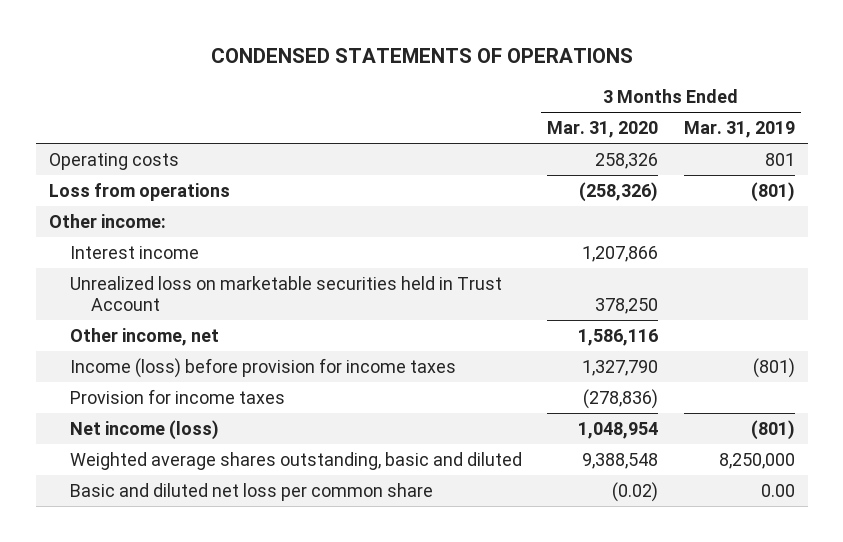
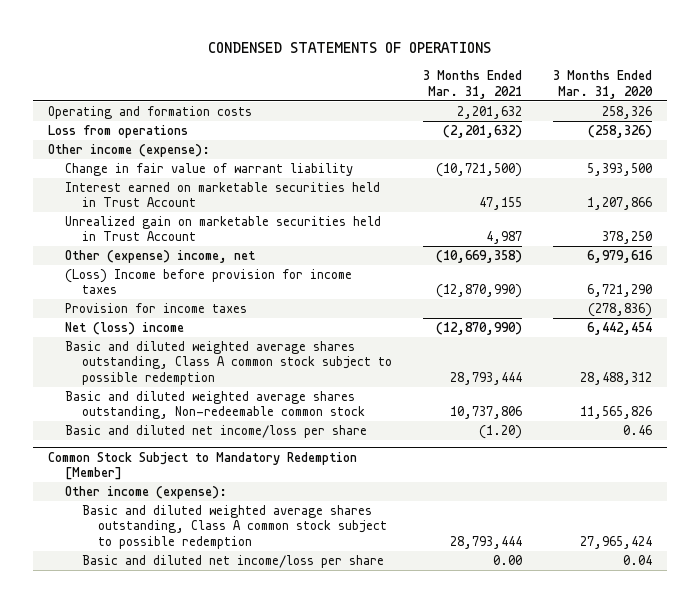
[683,121,795,139] Mar. 31, 2019 -> none
none -> [422,70,522,99] 3 Months Ended Mar. 31, 2021
[48,152,179,170] Operating costs -> [48,106,253,120] Operating and formation costs
[48,213,166,228] Other income: -> [48,144,211,158] Other income (expense):
none -> [64,163,353,177] Change in fair value of warrant liability
[69,245,199,259] Interest income -> [64,182,380,208] Interest earned on marketable securities held in Trust Account
[69,275,502,311] Unrealized loss on marketable securities held in Trust Account -> [64,216,381,242] Unrealized gain on marketable securities held in Trust Account
[69,327,219,346] Other income, net -> [64,250,255,264] Other (expense) income, net
[578,328,659,346] 1,586,116 -> [586,250,653,264] 6,979,616
[69,357,456,378] Income (loss) before provision for income taxes -> [64,269,352,295] (Loss) Income before provision for income taxes
[582,359,659,376] 1,327,790 -> [586,284,652,298] 6,721,290
[69,419,219,440] Net income (loss) -> [64,322,184,336] Net (loss) income
[578,421,659,439] 1,048,954 -> [586,322,652,336] 6,442,454
none -> [64,341,392,385] Basic and diluted weighted average shares outstanding, Class A common stock subject to possible redemption
[69,451,522,470] Weighted average shares outstanding, basic and diluted -> [64,391,365,420] Basic and diluted weighted average shares outstanding, Non-redeemable common stock
[582,452,659,469] 9,388,548 -> [579,406,652,420] 11,565,826
[69,482,433,501] Basic and diluted net loss per common share -> [64,425,367,439] Basic and diluted net income/loss per share
[612,481,659,502] (0.02) -> [622,425,652,436] 0.46
none -> [48,451,358,481] Common Stock Subject to Mandatory Redemption [Member]
none -> [64,486,227,500] Other income (expense):
none -> [81,505,388,549] Basic and diluted weighted average shares outstanding, Class A common stock subject to possible redemption
none -> [81,555,384,569] Basic and diluted net income/loss per share

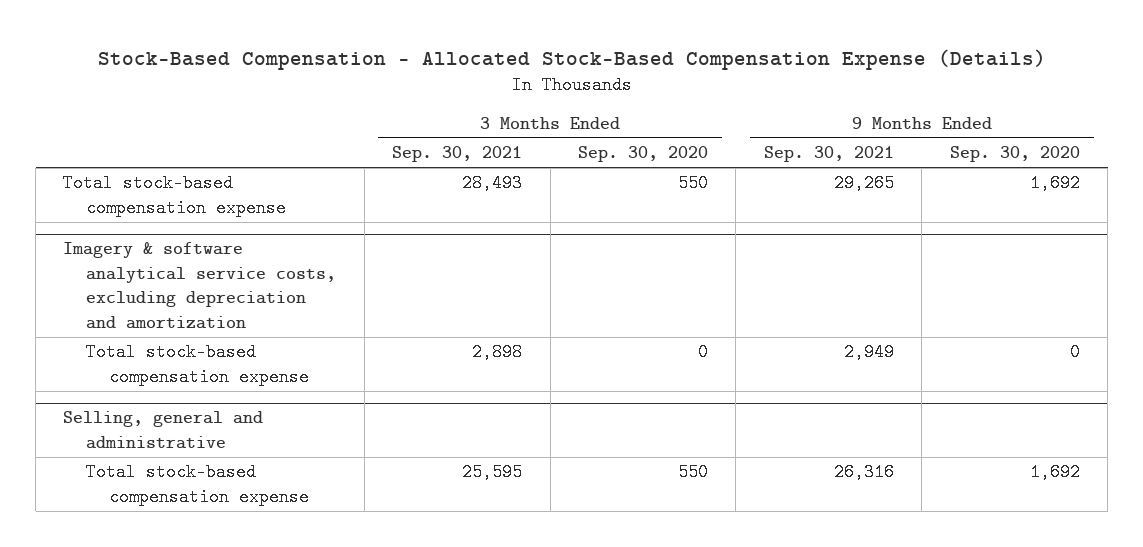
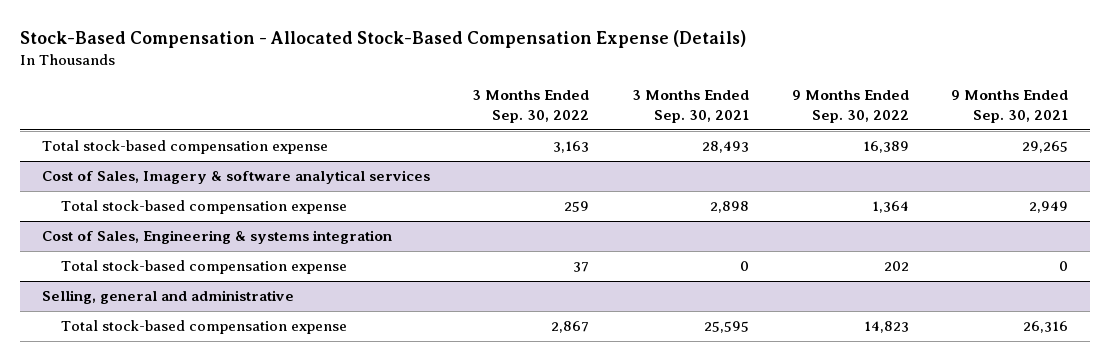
[578,146,709,163] Sep. 30, 2020 -> none
[949,146,1080,163] Sep. 30, 2020 -> none
none -> [472,90,590,123] 3 Months Ended Sep. 30, 2022
none -> [791,90,909,123] 9 Months Ended Sep. 30, 2022
[63,242,337,329] Imagery & software analytical service costs, excluding depreciation and amortization -> none
none -> [41,170,430,185] Cost of Sales, Imagery & software analytical services
none -> [41,230,392,245] Cost of Sales, Engineering & systems integration
none -> [61,260,348,275] Total stock-based compensation expense

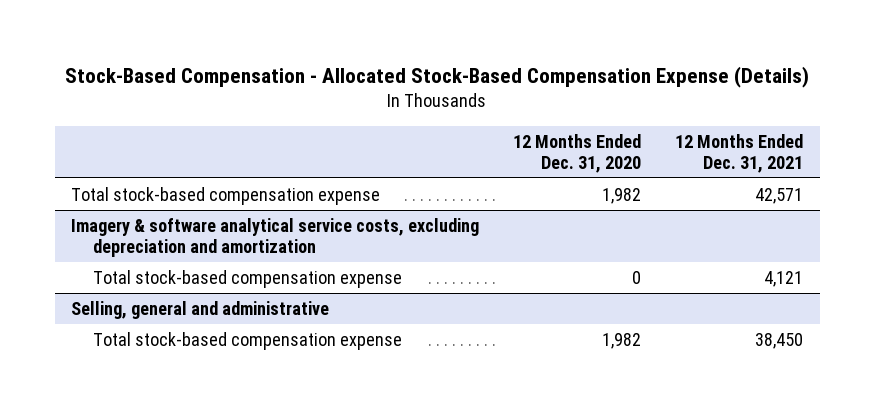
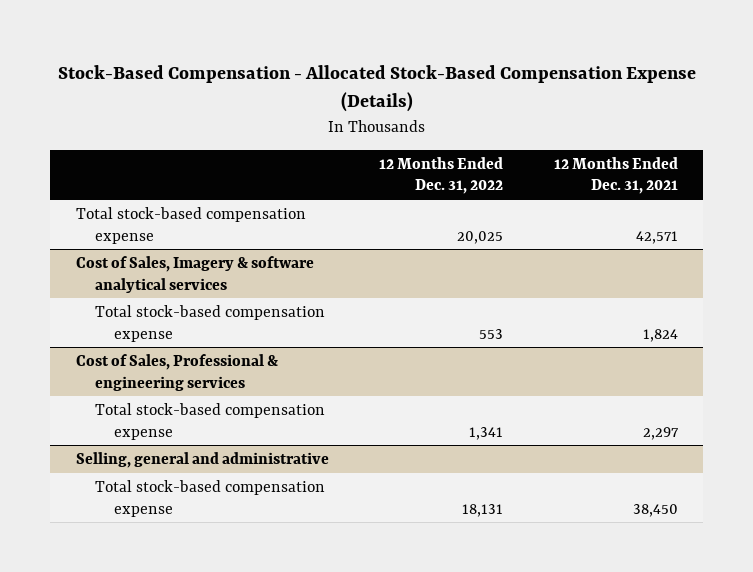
[513,133,642,174] 12 Months Ended Dec. 31, 2020 -> none
none -> [379,156,504,195] 12 Months Ended Dec. 31, 2022
[71,217,480,258] Imagery & software analytical service costs, excluding depreciation and amortization -> none
none -> [75,256,314,293] Cost of Sales, Imagery & software analytical services
[764,270,804,287] 4,121 -> [642,328,678,342] 1,824
none -> [75,354,278,391] Cost of Sales, Professional & engineering services
none -> [94,403,325,440] Total stock-based compensation expense

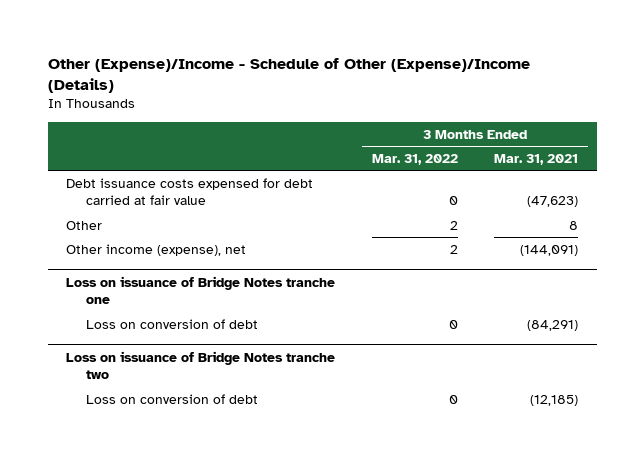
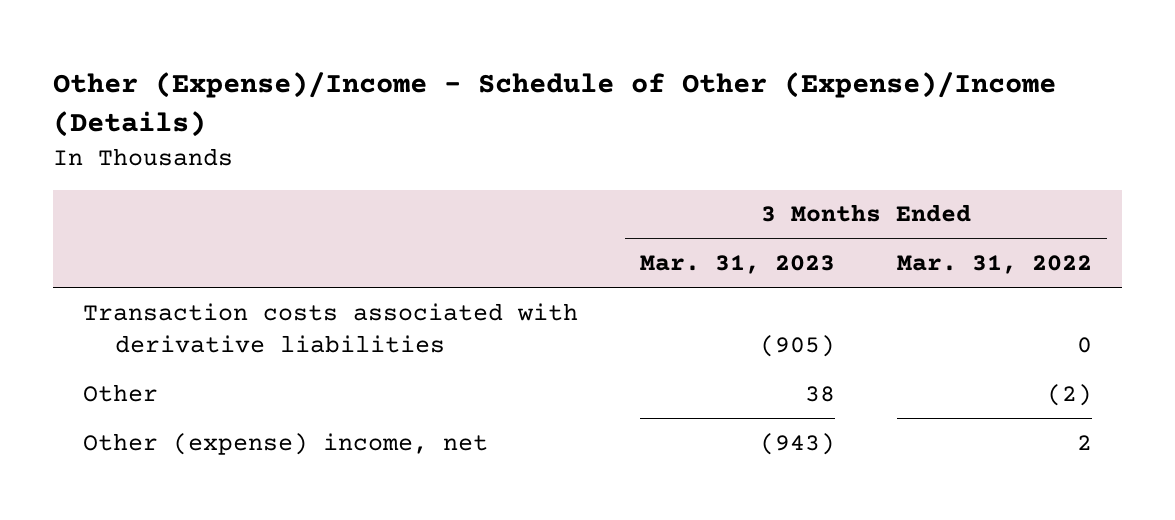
[494,153,579,165] Mar. 31, 2021 -> none
none -> [639,255,835,275] Mar. 31, 2023
[65,275,335,305] Loss on issuance of Bridge Notes tranche one -> none
[85,318,258,329] Loss on conversion of debt -> none
[65,350,335,380] Loss on issuance of Bridge Notes tranche two -> none
[85,393,258,404] Loss on conversion of debt -> none
[65,177,313,206] Debt issuance costs expensed for debt carried at fair value -> [83,302,579,354] Transaction costs associated with derivative liabilities
[449,220,458,230] 2 -> [1046,383,1092,406] (2)
[65,243,246,256] Other income (expense), net -> [83,432,489,455] Other (expense) income, net

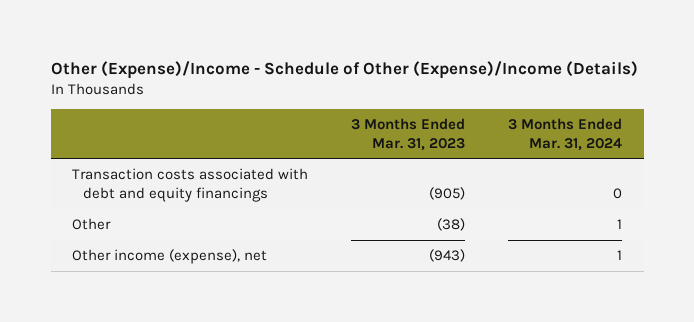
[896,255,1092,275] Mar. 31, 2022 -> none
none -> [508,117,623,151] 3 Months Ended Mar. 31, 2024
[83,302,579,354] Transaction costs associated with derivative liabilities -> [72,168,309,203] Transaction costs associated with debt and equity financings
[804,385,835,402] 38 -> [437,218,466,232] (38)
[83,432,489,455] Other (expense) income, net -> [72,249,268,265] Other income (expense), net

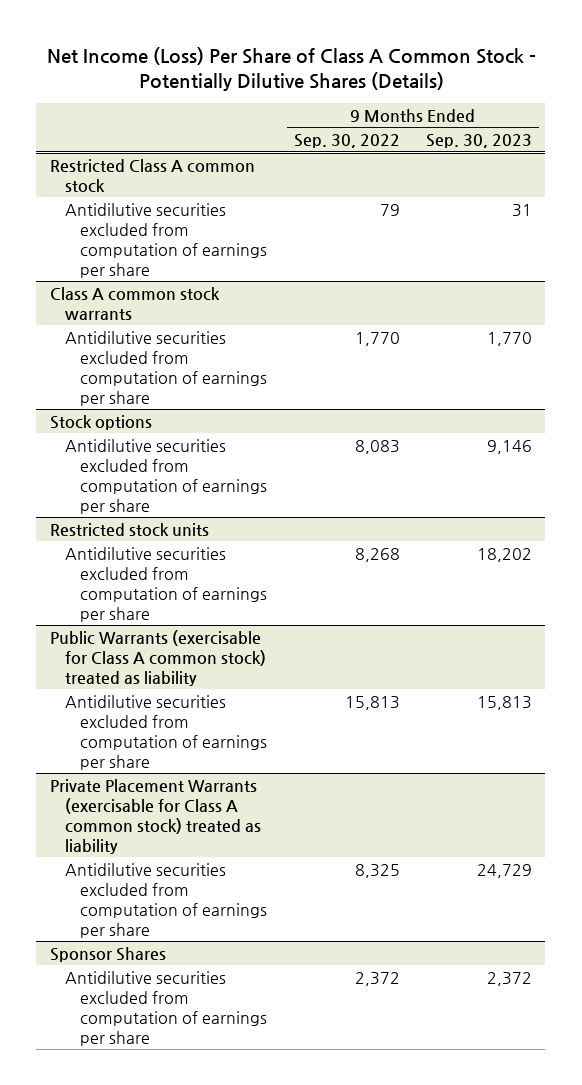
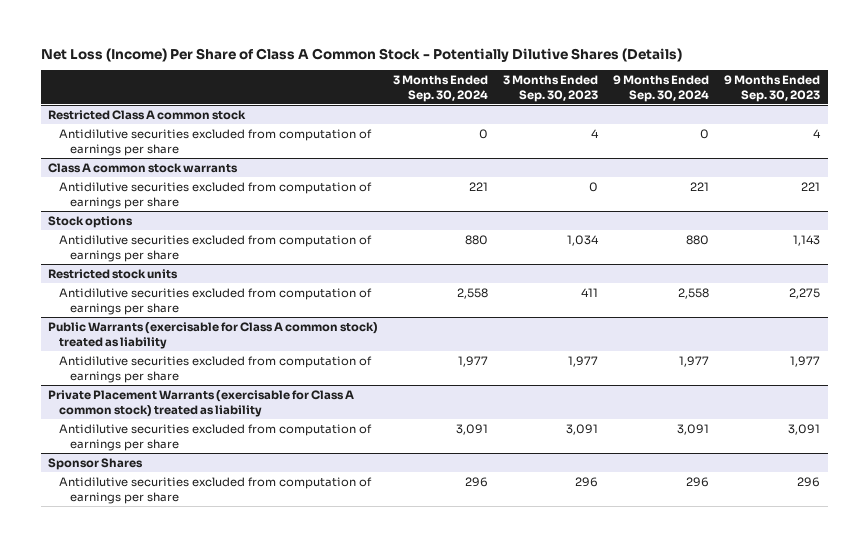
[46,46,536,91] Net Income (Loss) Per Share of Class A Common Stock - Potentially Dilutive Shares (Details) -> [40,47,682,62] Net Loss (Income) Per Share of Class A Common Stock - Potentially Dilutive Shares (Details)
[293,134,400,149] Sep. 30, 2022 -> none
none -> [393,74,489,102] 3 Months Ended Sep. 30, 2024
none -> [503,74,599,102] 3 Months Ended Sep. 30, 2023
none -> [613,74,710,102] 9 Months Ended Sep. 30, 2024
[512,203,533,217] 31 -> [813,128,822,138] 4
[487,331,533,346] 1,770 -> [801,181,821,191] 221
[487,439,533,454] 9,146 -> [793,234,821,246] 1,143
[477,547,533,562] 18,202 -> [789,287,821,299] 2,275
[477,695,533,710] 15,813 -> [790,355,821,367] 1,977
[477,863,533,878] 24,729 -> [788,423,821,435] 3,091
[487,971,533,986] 2,372 -> [797,476,821,487] 296

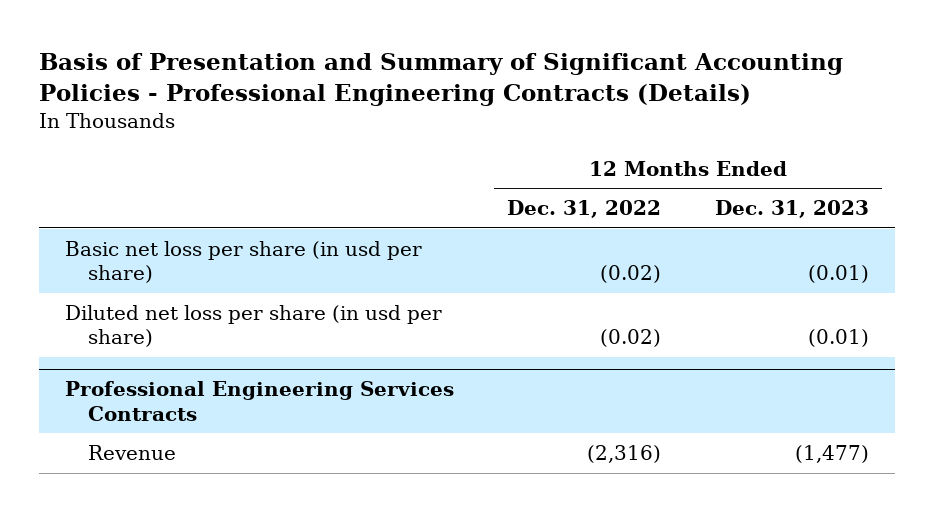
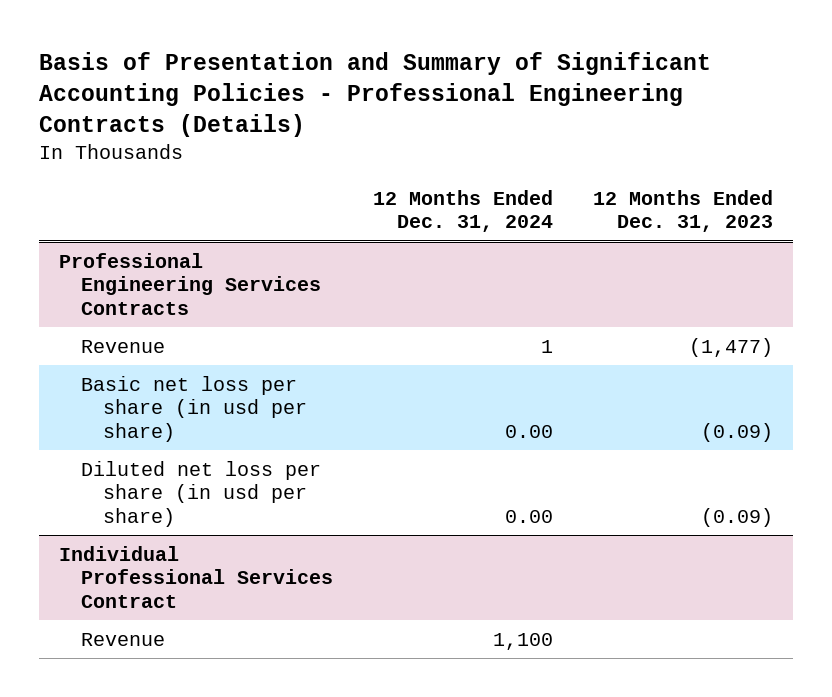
[507,200,662,219] Dec. 31, 2022 -> none
none -> [373,189,554,233] 12 Months Ended Dec. 31, 2024
[65,241,423,284] Basic net loss per share (in usd per share) -> none
[65,305,443,348] Diluted net loss per share (in usd per share) -> none
none -> [80,375,308,442] Basic net loss per share (in usd per share)
none -> [80,460,321,527] Diluted net loss per share (in usd per share)
none -> [58,545,333,608] Individual Professional Services Contract
none -> [80,632,165,646] Revenue

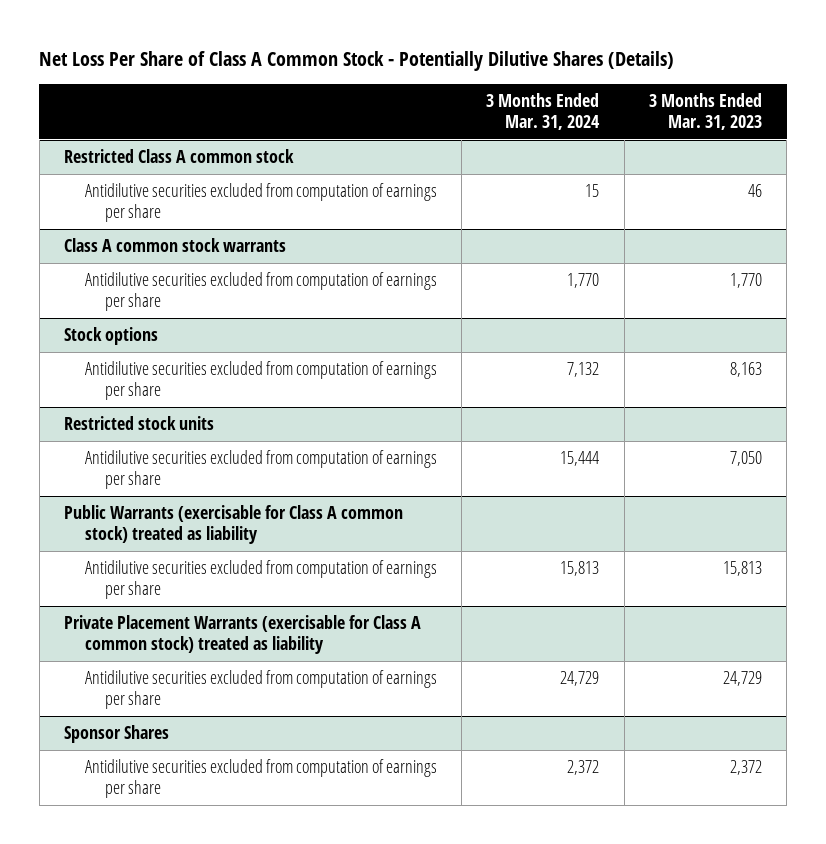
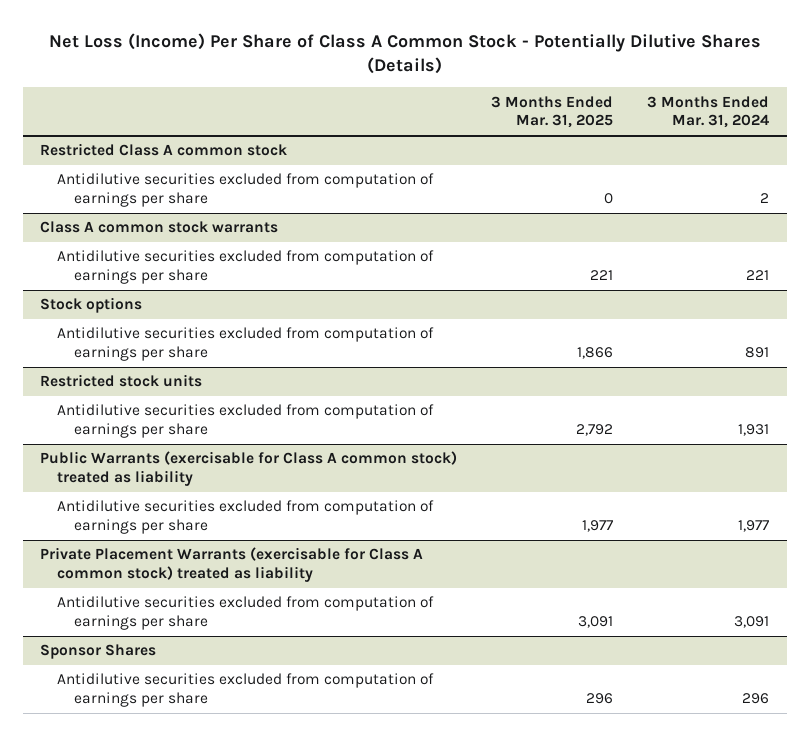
[39,51,675,72] Net Loss Per Share of Class A Common Stock - Potentially Dilutive Shares (Details) -> [48,33,761,75] Net Loss (Income) Per Share of Class A Common Stock - Potentially Dilutive Shares (Details)
[648,93,762,130] 3 Months Ended Mar. 31, 2023 -> none
none -> [491,95,614,129] 3 Months Ended Mar. 31, 2025
[585,184,600,198] 15 -> [760,193,770,204] 2
[567,273,600,289] 1,770 -> [746,270,770,281] 221
[567,362,600,378] 7,132 -> [745,347,770,359] 891
[560,451,600,467] 15,444 -> [738,424,770,437] 1,931
[560,561,600,577] 15,813 -> [738,520,770,533] 1,977
[560,671,600,687] 24,729 -> [734,616,770,629] 3,091
[567,760,600,776] 2,372 -> [742,693,770,705] 296

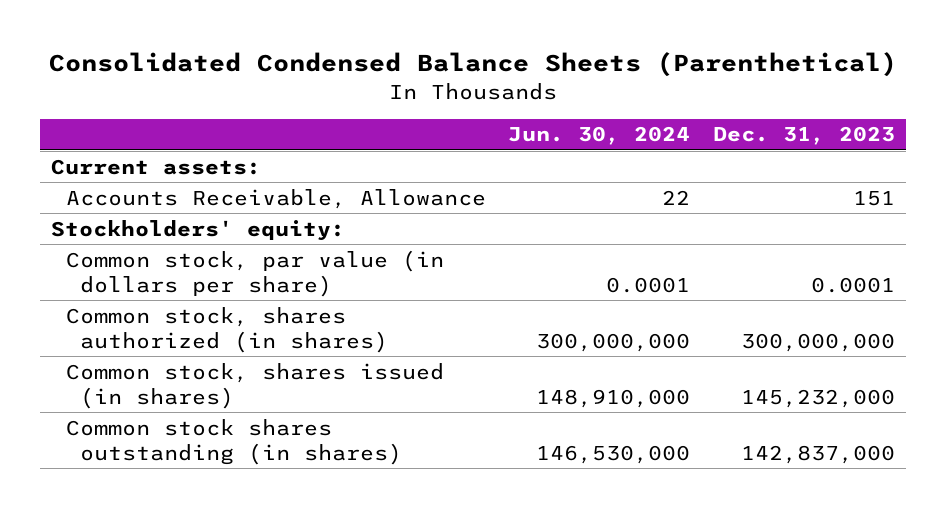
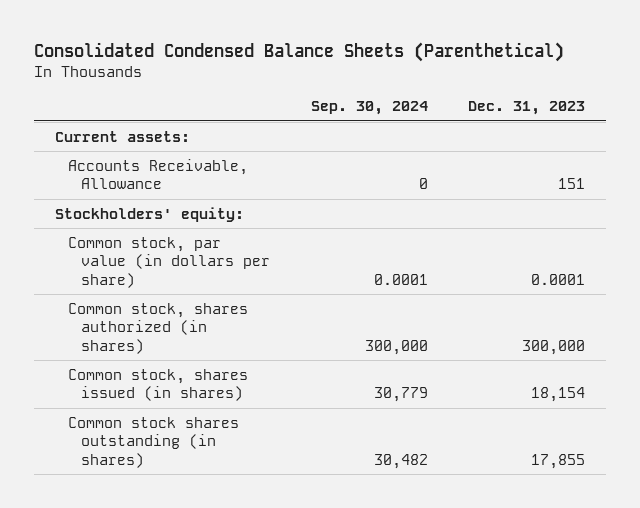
[508,126,691,146] Jun. 30, 2024 -> none
none -> [310,101,428,116] Sep. 30, 2024
[741,332,896,352] 300,000,000 -> [522,339,586,355] 300,000
[741,388,896,408] 145,232,000 -> [531,387,586,403] 18,154
[741,444,896,464] 142,837,000 -> [531,453,586,469] 17,855

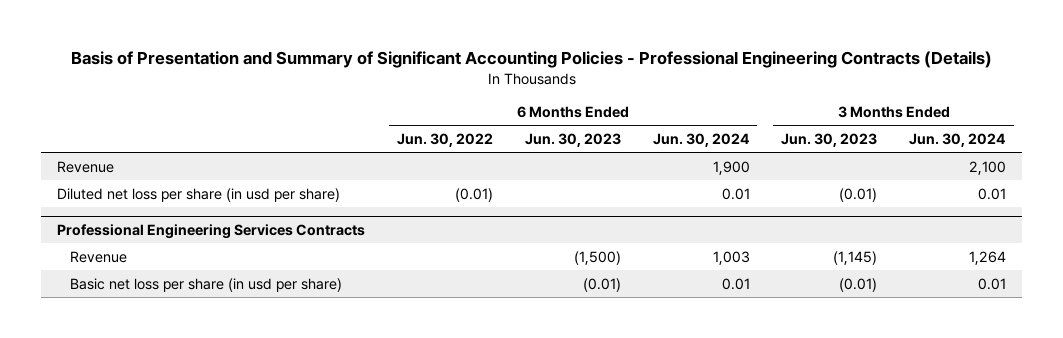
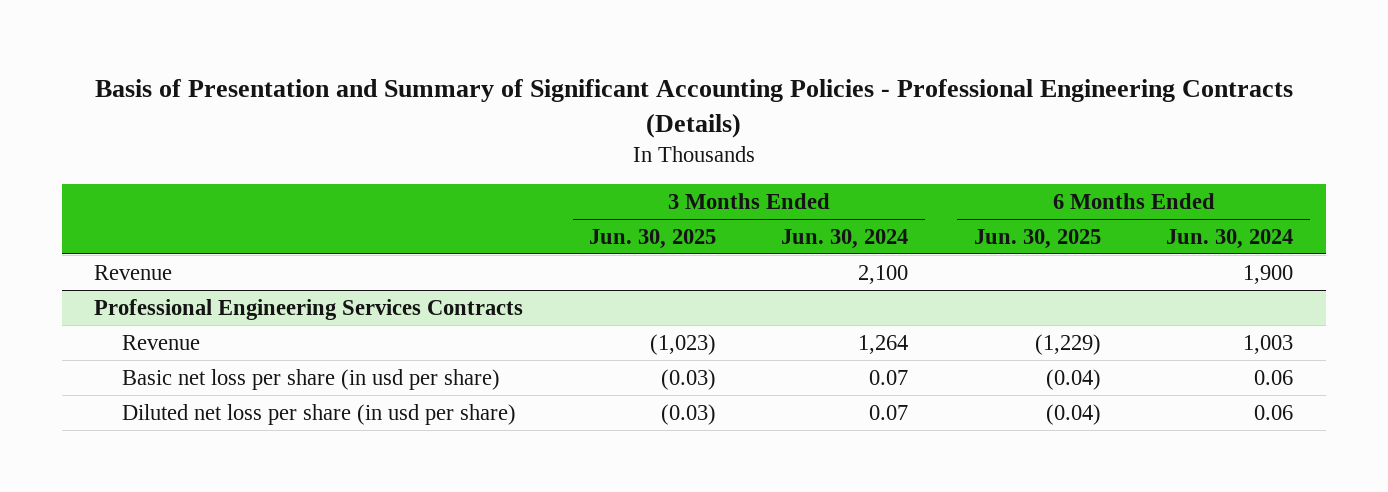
[397,132,494,147] Jun. 30, 2022 -> none
[524,132,621,147] Jun. 30, 2023 -> none
[781,132,878,147] Jun. 30, 2023 -> none
none -> [588,228,716,249] Jun. 30, 2025
none -> [973,228,1101,249] Jun. 30, 2025
[57,187,341,202] Diluted net loss per share (in usd per share) -> none
[721,277,750,290] 0.01 -> [1254,369,1294,385] 0.06
[977,277,1006,290] 0.01 -> [869,369,909,385] 0.07
none -> [121,403,516,425] Diluted net loss per share (in usd per share)

